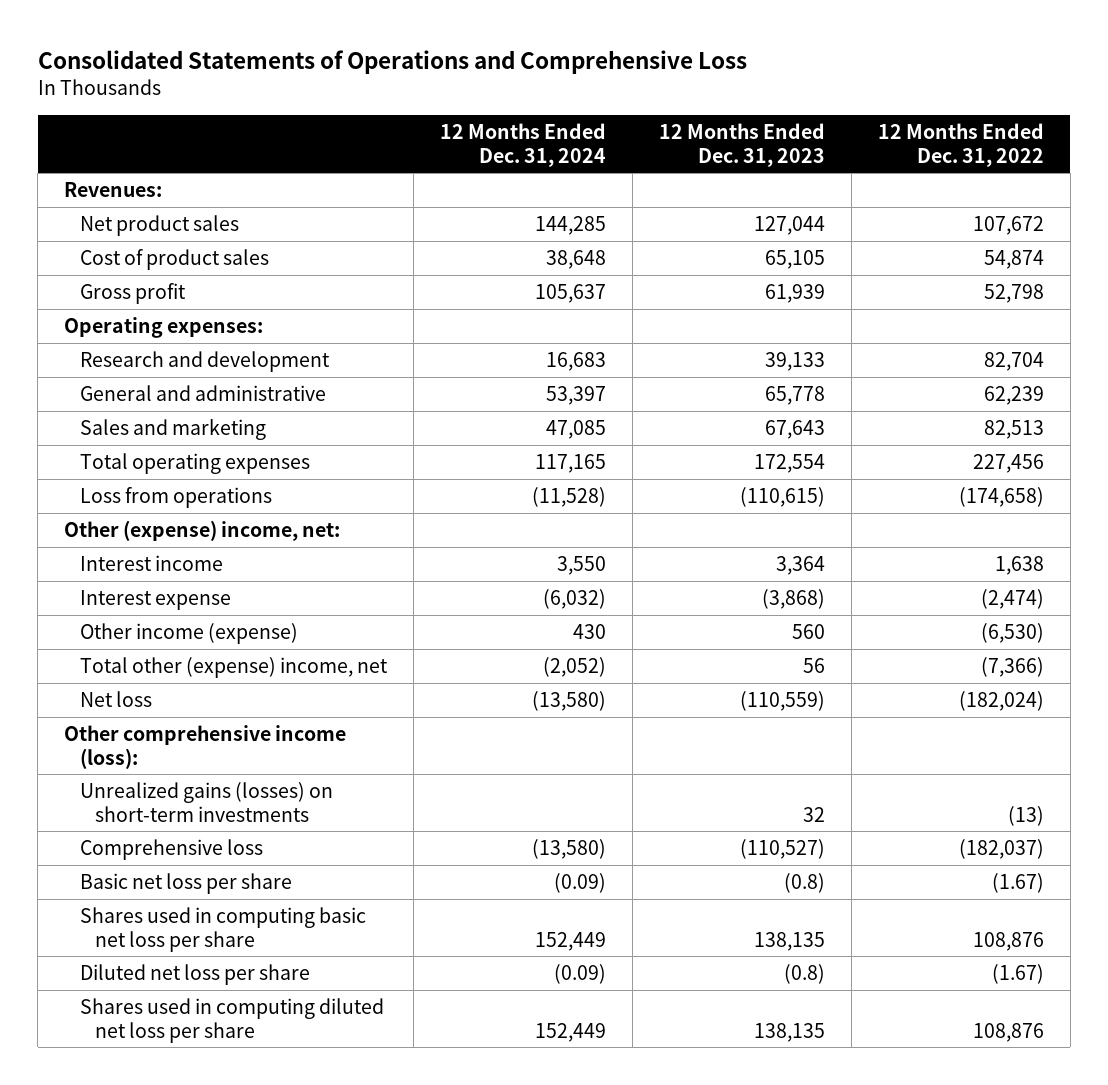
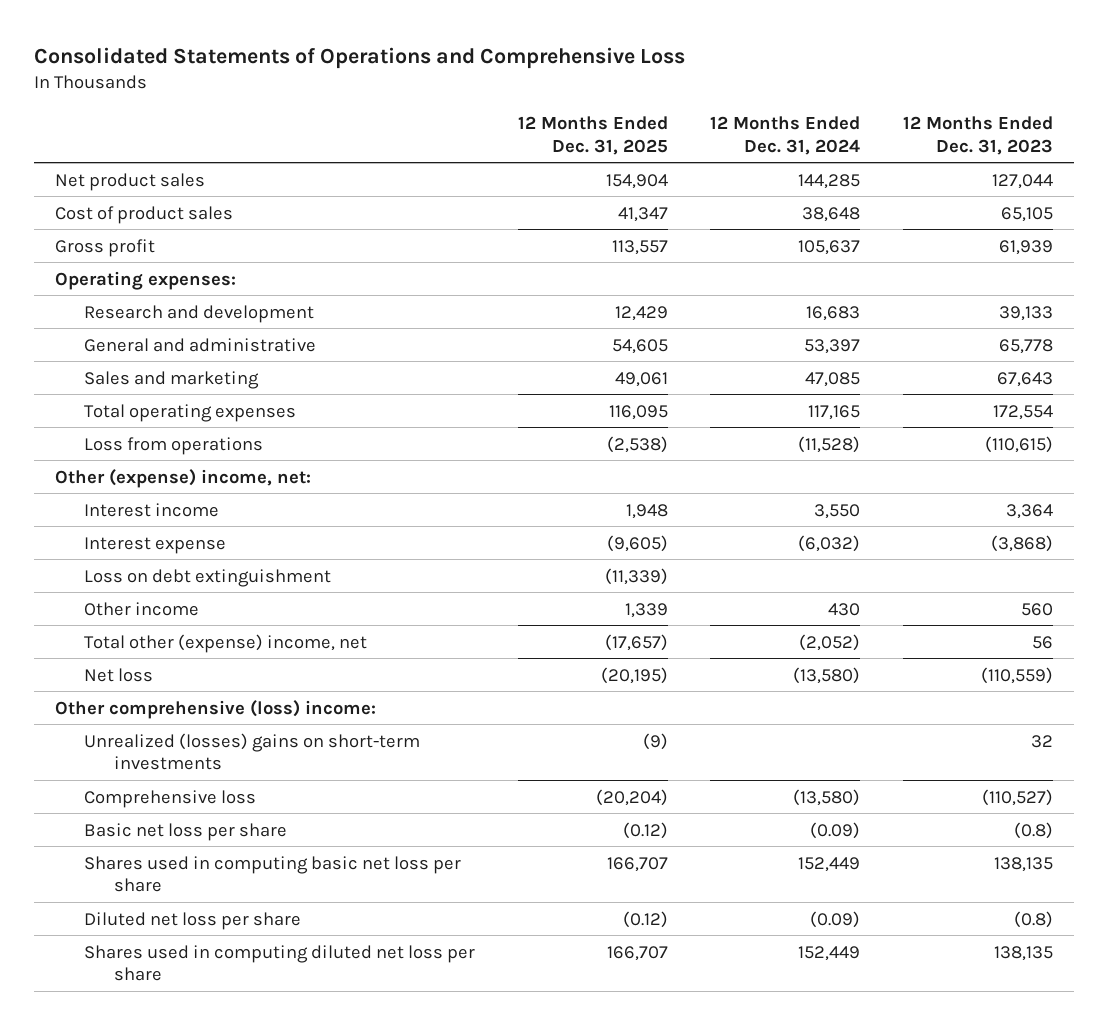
[877,123,1044,167] 12 Months Ended Dec. 31, 2022 -> none
none -> [517,115,668,155] 12 Months Ended Dec. 31, 2025
[64,182,163,198] Revenues: -> none
none -> [84,568,332,587] Loss on debt extinguishment
[79,623,298,645] Other income (expense) -> [84,601,200,616] Other income
[64,725,347,769] Other comprehensive income (loss): -> [54,699,376,719] Other comprehensive (loss) income:
[79,782,333,822] Unrealized gains (losses) on short-term investments -> [84,732,421,771] Unrealized (losses) gains on short-term investments

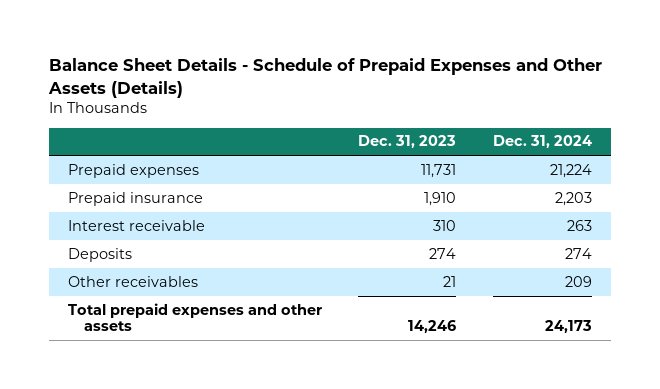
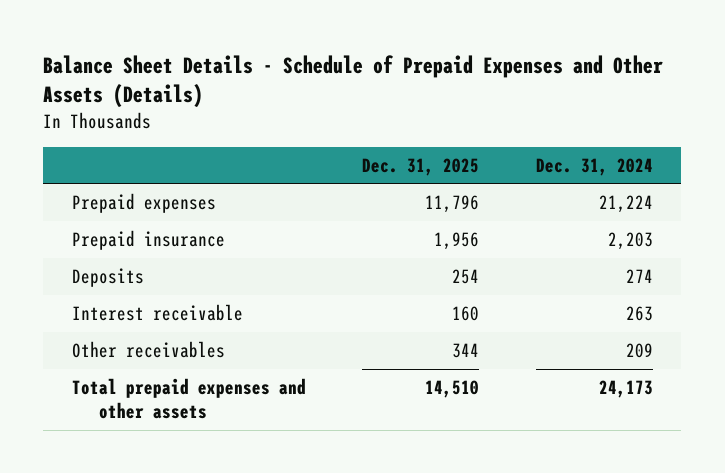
[358,135,457,149] Dec. 31, 2023 -> none
none -> [362,157,480,176] Dec. 31, 2025
[67,219,205,231] Interest receivable -> [71,304,243,322] Interest receivable

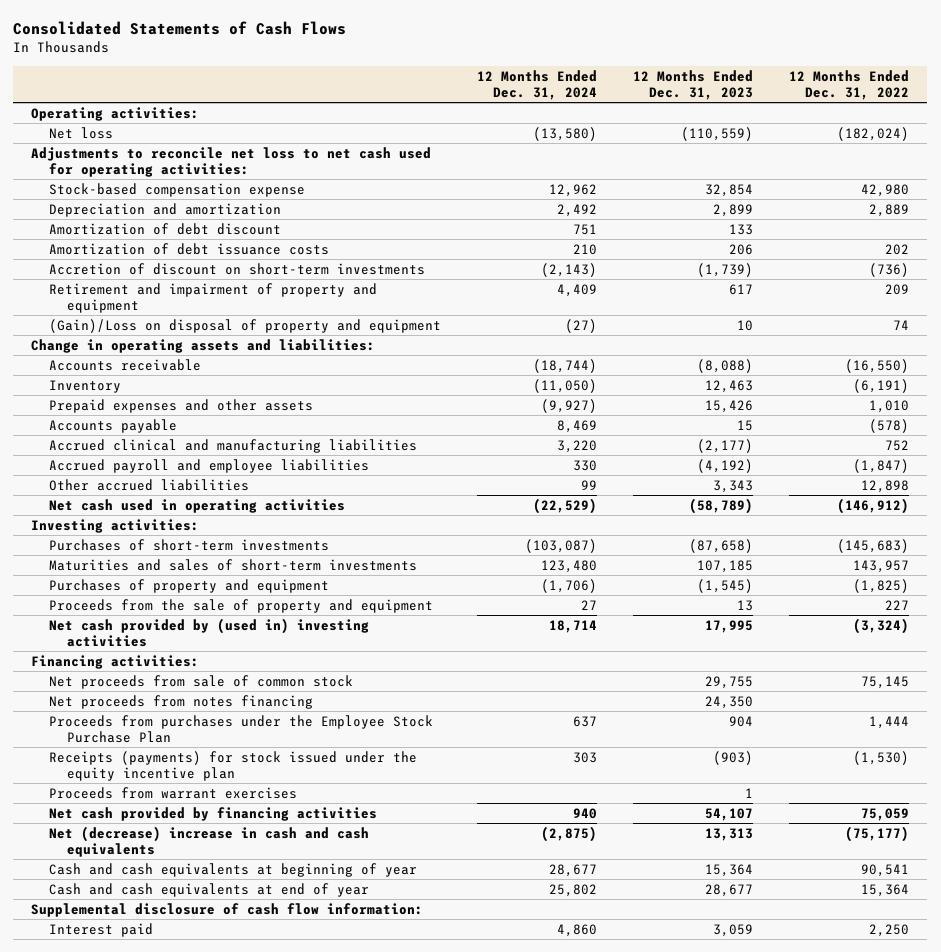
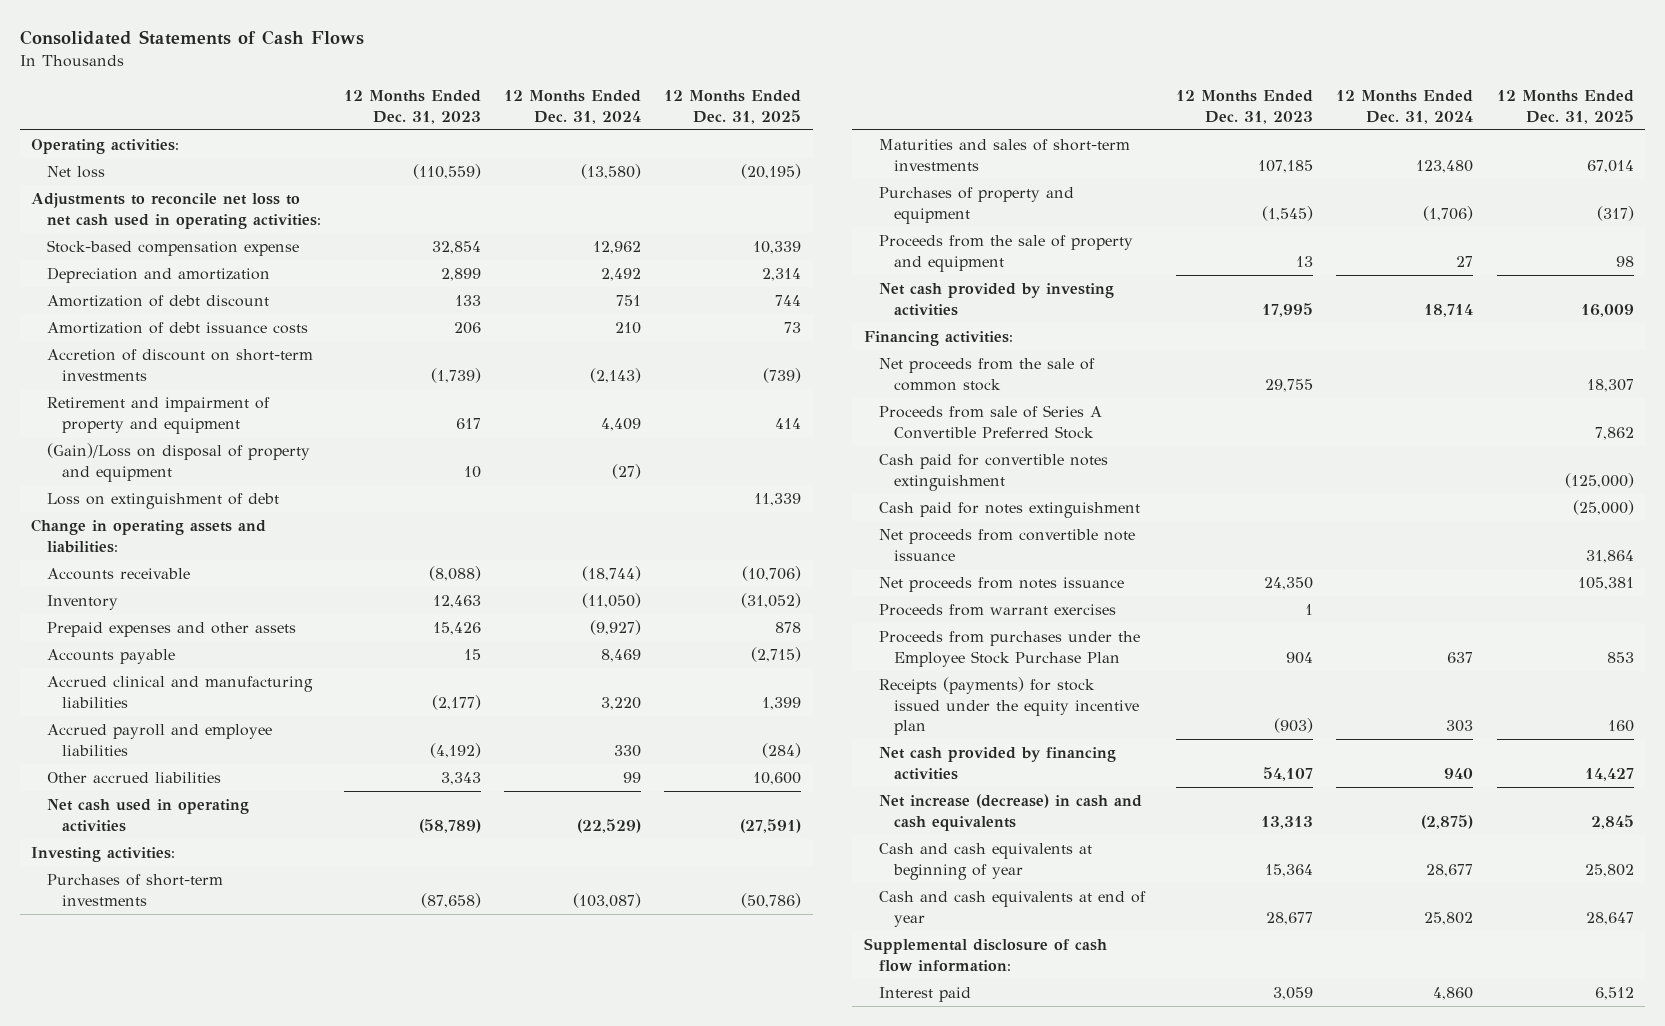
[789,69,910,101] 12 Months Ended Dec. 31, 2022 -> none
none -> [663,90,801,124] 12 Months Ended Dec. 31, 2025
[31,146,432,178] Adjustments to reconcile net loss to net cash used for operating activities: -> [31,193,321,229] Adjustments to reconcile net loss to net cash used in operating activities:
none -> [46,493,279,510] Loss on extinguishment of debt
[49,617,370,648] Net cash provided by (used in) investing activities -> [879,283,1115,316] Net cash provided by investing activities
[49,674,354,689] Net proceeds from sale of common stock -> [879,358,1096,391] Net proceeds from the sale of common stock
none -> [879,405,1103,439] Proceeds from sale of Series A Convertible Preferred Stock
none -> [879,454,1109,491] Cash paid for convertible notes extinguishment
none -> [879,502,1141,519] Cash paid for notes extinguishment
none -> [879,529,1136,561] Net proceeds from convertible note issuance
[49,694,314,709] Net proceeds from notes financing -> [879,577,1125,593] Net proceeds from notes issuance
[49,786,298,799] Proceeds from warrant exercises -> [879,604,1117,617] Proceeds from warrant exercises
[49,825,370,858] Net (decrease) increase in cash and cash equivalents -> [879,794,1143,831] Net increase (decrease) in cash and cash equivalents

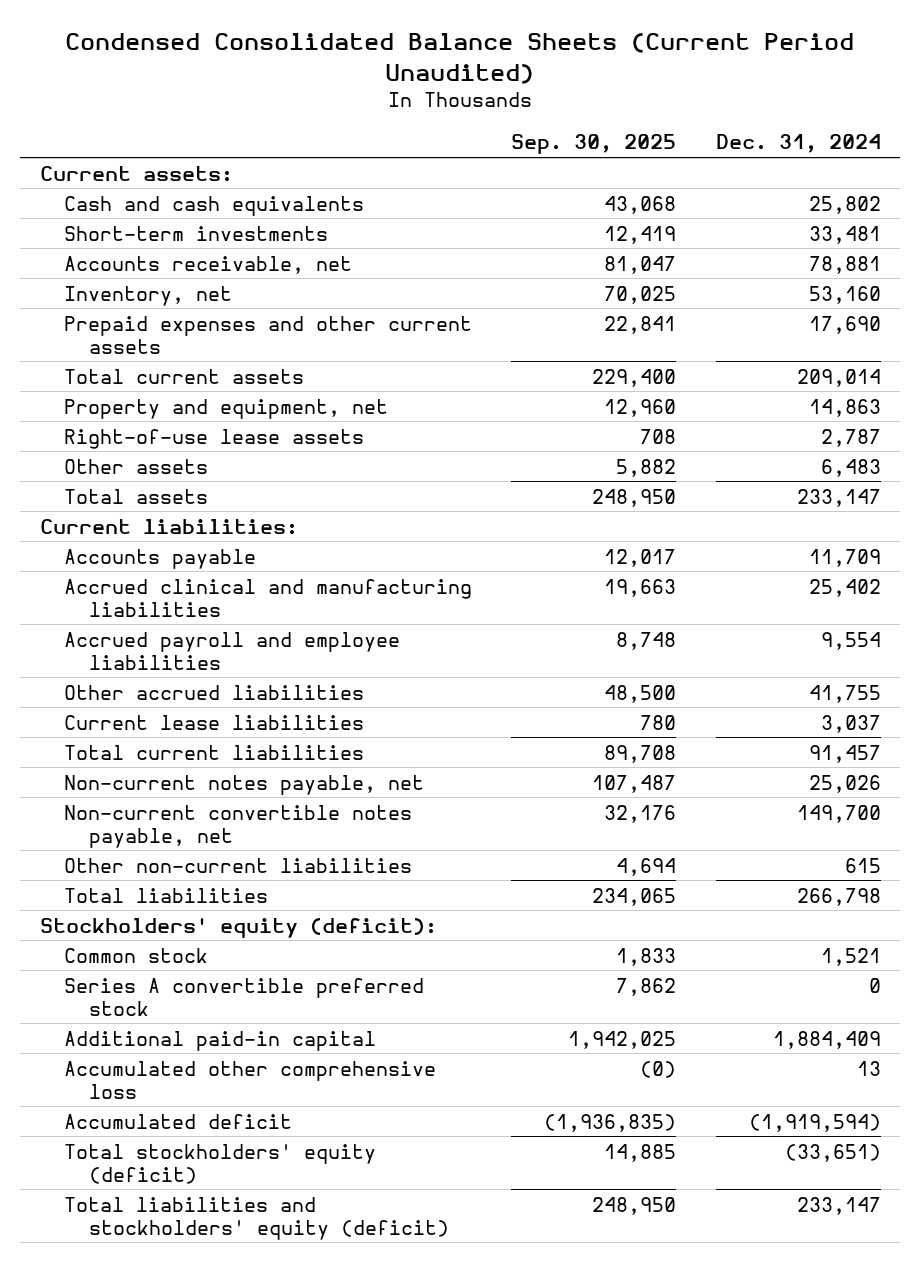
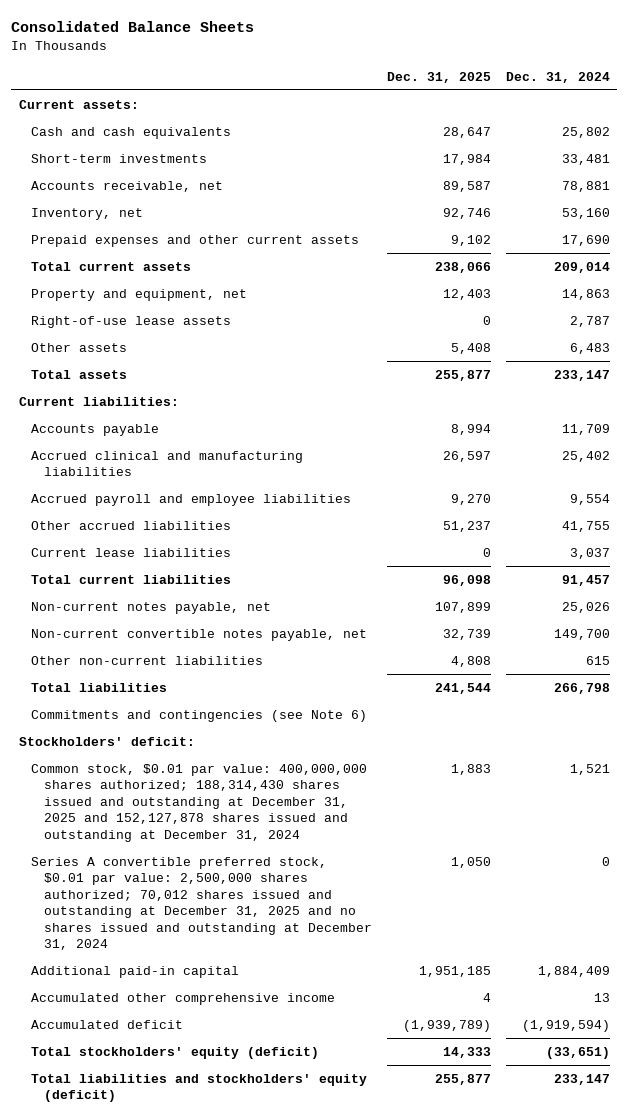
[65,33,855,84] Condensed Consolidated Balance Sheets (Current Period Unaudited) -> [11,20,255,32] Consolidated Balance Sheets
[511,134,677,155] Sep. 30, 2025 -> none
none -> [386,71,491,83] Dec. 31, 2025
none -> [31,709,368,722] Commitments and contingencies (see Note 6)
[39,917,437,938] Stockholders' equity (deficit): -> [18,736,195,746] Stockholders' deficit:
[64,947,209,963] Common stock -> [31,763,368,842] Common stock, $0.01 par value: 400,000,000 shares authorized; 188,314,430 shares issued and outstanding at December 31, 2025 and 152,127,878 shares issued and outstanding at December 31, 2024
[64,977,425,1016] Series A convertible preferred stock -> [31,856,372,950] Series A convertible preferred stock, $0.01 par value: 2,500,000 shares authorized; 70,012 shares issued and outstanding at December 31, 2025 and no shares issued and outstanding at December 31, 2024
[64,1060,437,1099] Accumulated other comprehensive loss -> [31,992,336,1005] Accumulated other comprehensive income

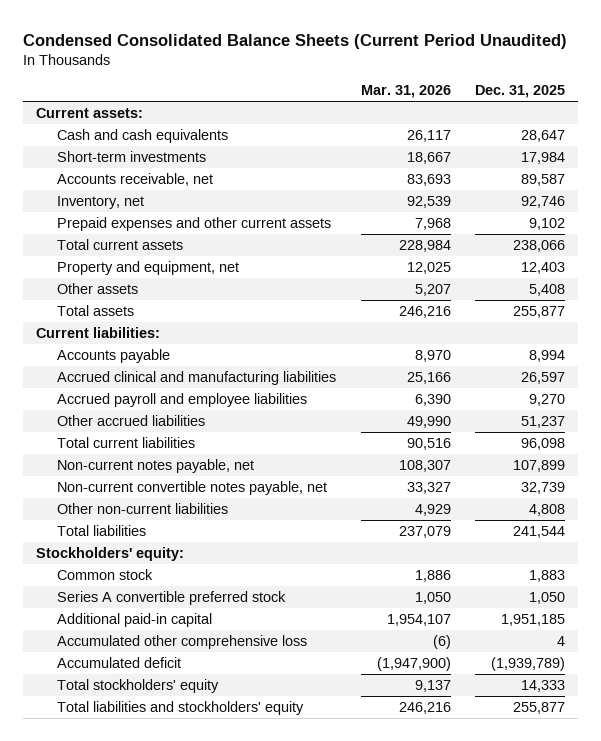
[11,20,255,32] Consolidated Balance Sheets -> [23,33,568,49] Condensed Consolidated Balance Sheets (Current Period Unaudited)
[505,71,610,83] Dec. 31, 2024 -> none
none -> [360,85,451,99] Mar. 31, 2026
[31,315,232,328] Right-of-use lease assets -> none
[31,547,232,557] Current lease liabilities -> none
[31,709,368,722] Commitments and contingencies (see Note 6) -> none
[18,736,195,746] Stockholders' deficit: -> [35,547,184,562] Stockholders' equity:
[31,763,368,842] Common stock, $0.01 par value: 400,000,000 shares authorized; 188,314,430 shares issued and outstanding at December 31, 2025 and 152,127,878 shares issued and outstanding at December 31, 2024 -> [56,569,153,581] Common stock
[31,856,372,950] Series A convertible preferred stock, $0.01 par value: 2,500,000 shares authorized; 70,012 shares issued and outstanding at December 31, 2025 and no shares issued and outstanding at December 31, 2024 -> [56,591,286,606] Series A convertible preferred stock
[31,992,336,1005] Accumulated other comprehensive income -> [56,635,307,650] Accumulated other comprehensive loss
[31,1046,320,1059] Total stockholders' equity (deficit) -> [56,679,219,694] Total stockholders' equity
[31,1073,368,1103] Total liabilities and stockholders' equity (deficit) -> [56,701,304,716] Total liabilities and stockholders' equity

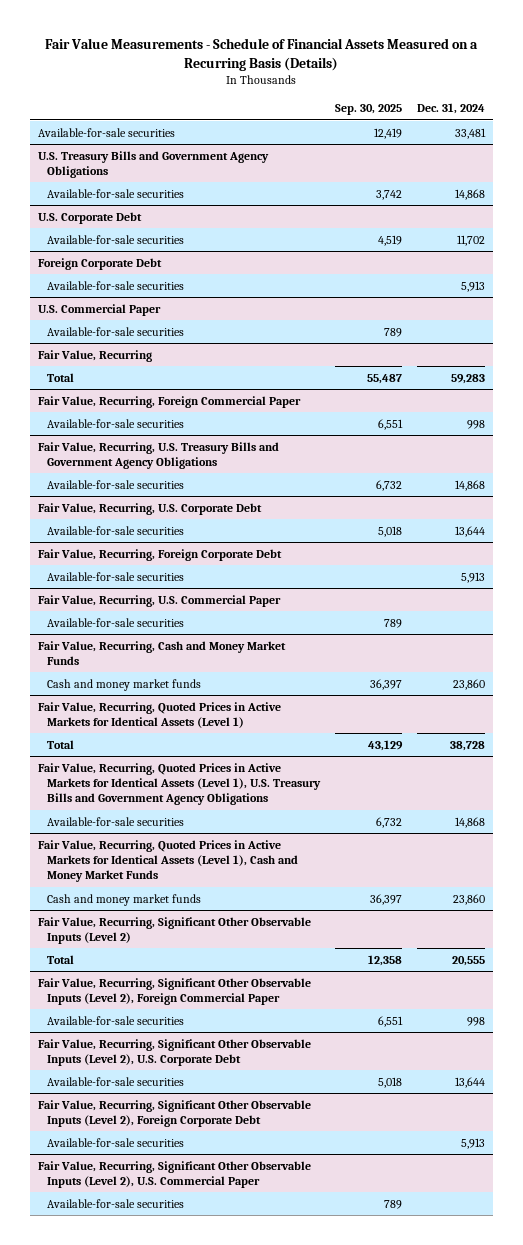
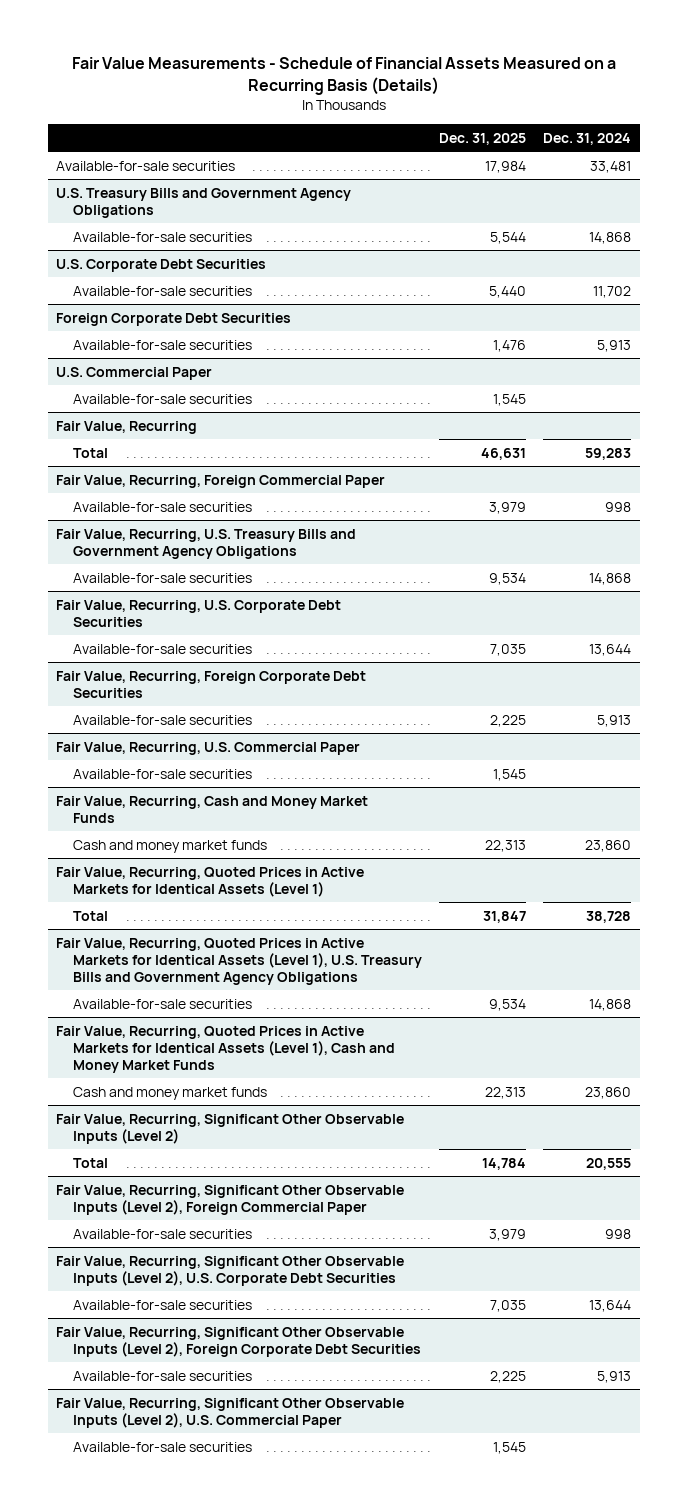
[335,104,403,116] Sep. 30, 2025 -> none
none -> [439,132,527,145] Dec. 31, 2025
[37,211,142,224] U.S. Corporate Debt -> [56,258,267,272] U.S. Corporate Debt Securities
[37,257,162,270] Foreign Corporate Debt -> [56,312,292,326] Foreign Corporate Debt Securities
[37,502,262,515] Fair Value, Recurring, U.S. Corporate Debt -> [56,599,342,627] Fair Value, Recurring, U.S. Corporate Debt Securities
[37,548,282,561] Fair Value, Recurring, Foreign Corporate Debt -> [56,670,367,698] Fair Value, Recurring, Foreign Corporate Debt Securities
[37,1038,311,1066] Fair Value, Recurring, Significant Other Observable Inputs (Level 2), U.S. Corporate Debt -> [56,1255,405,1286] Fair Value, Recurring, Significant Other Observable Inputs (Level 2), U.S. Corporate Debt Securities
[37,1099,311,1127] Fair Value, Recurring, Significant Other Observable Inputs (Level 2), Foreign Corporate Debt -> [56,1326,422,1357] Fair Value, Recurring, Significant Other Observable Inputs (Level 2), Foreign Corporate Debt Securities

